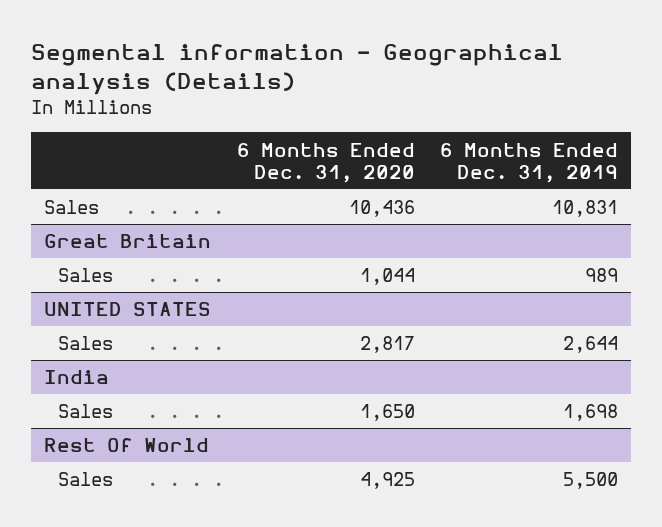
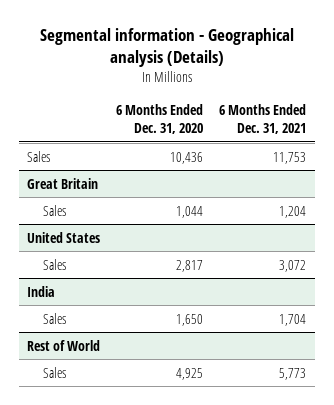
[440,142,619,183] 6 Months Ended Dec. 31, 2019 -> none
none -> [219,103,307,135] 6 Months Ended Dec. 31, 2021
[43,302,211,317] UNITED STATES -> [27,231,101,243] United States
[43,438,209,453] Rest Of World -> [27,339,101,351] Rest of World

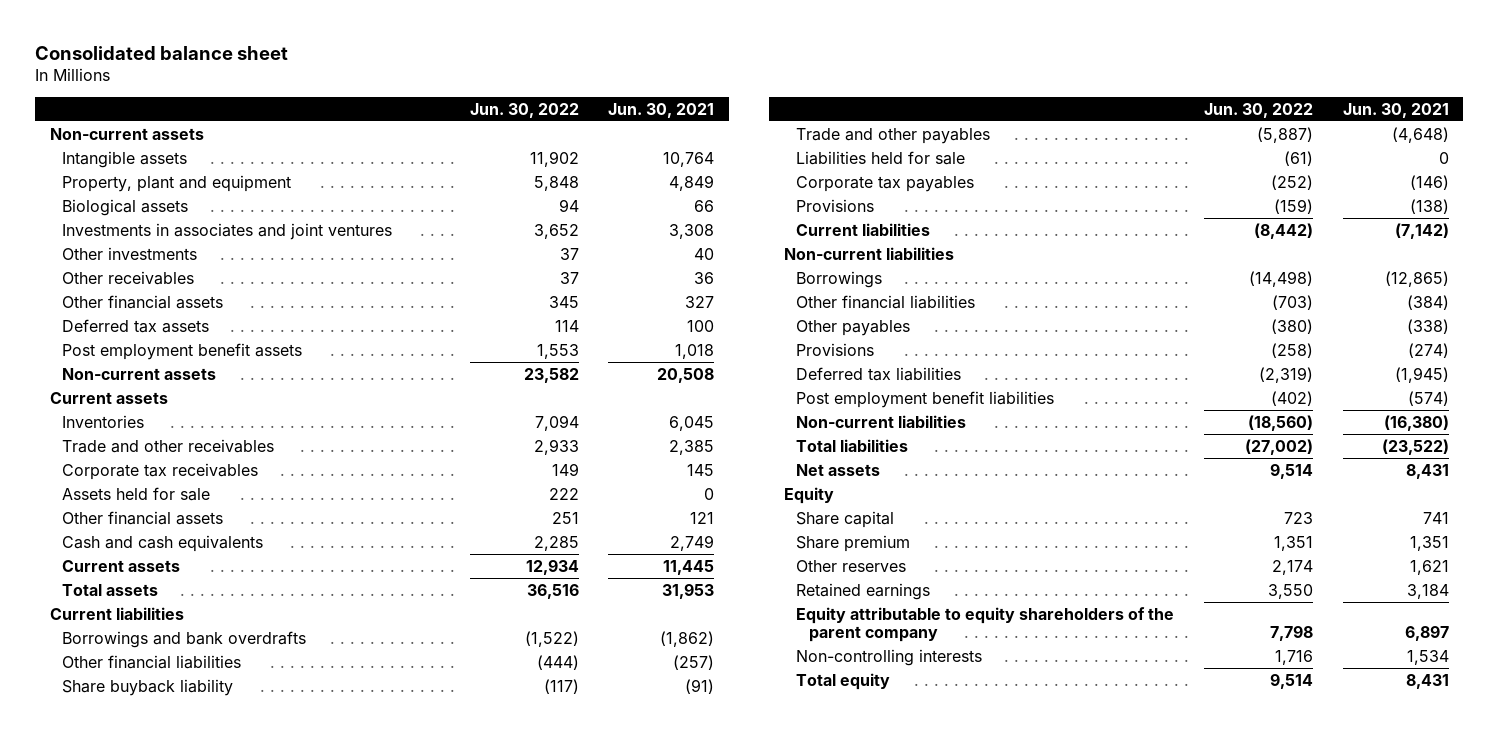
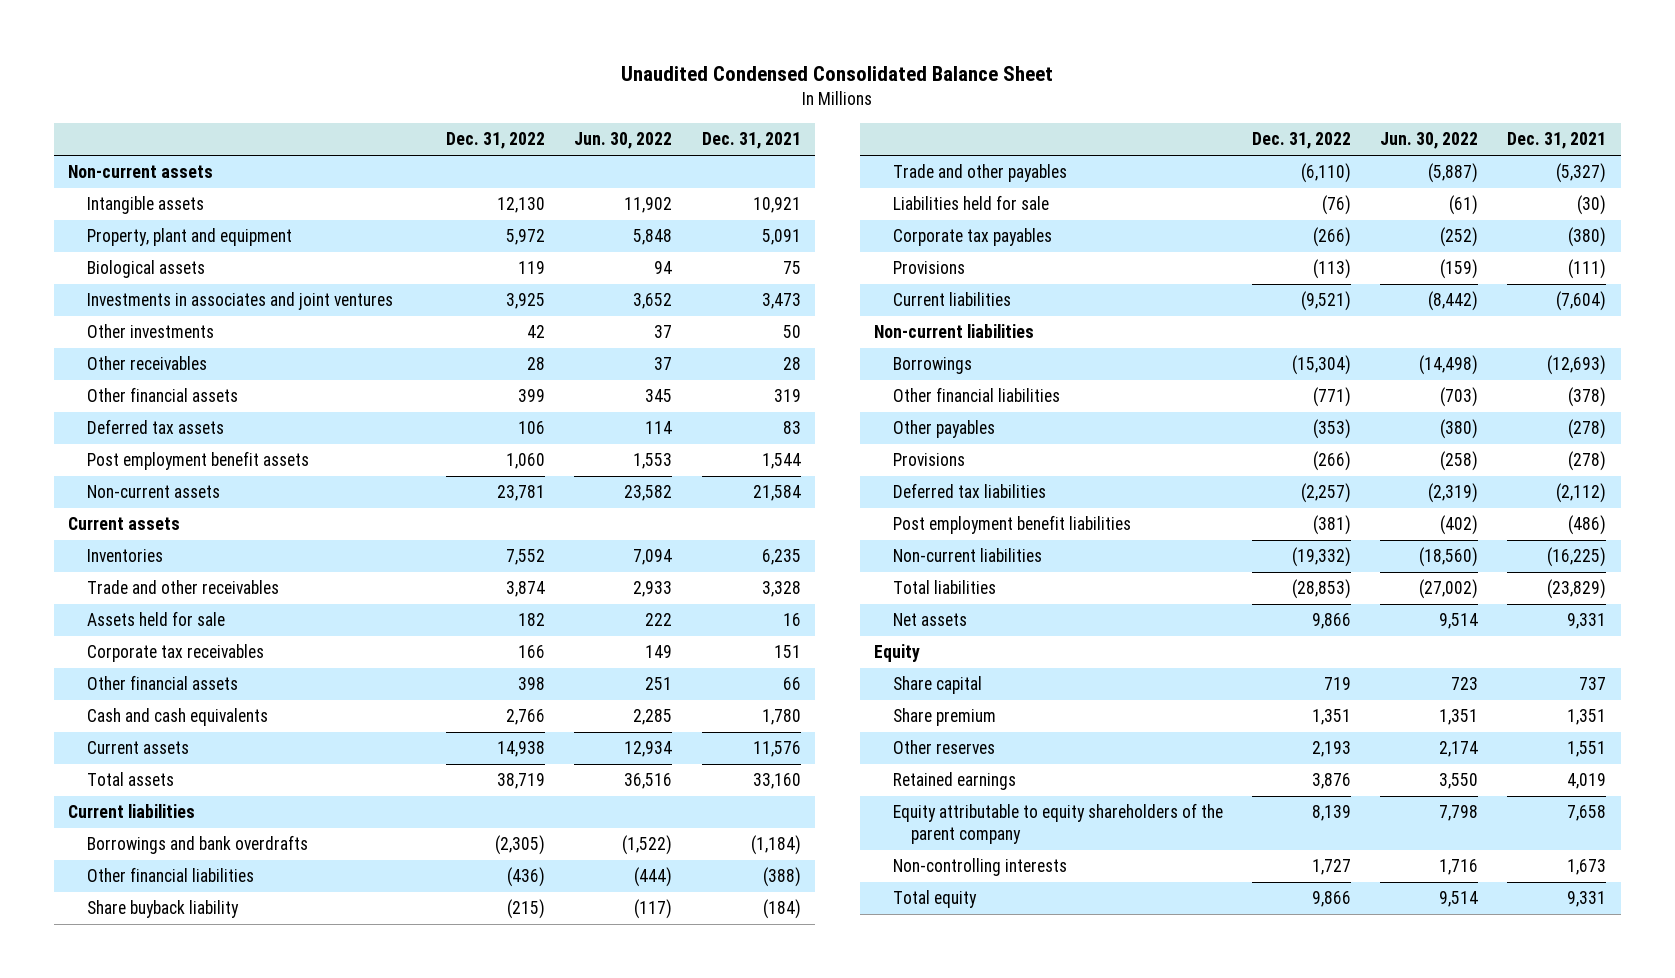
[34,45,288,60] Consolidated balance sheet -> [621,66,1054,82] Unaudited Condensed Consolidated Balance Sheet
[608,102,715,118] Jun. 30, 2021 -> none
none -> [446,132,546,150] Dec. 31, 2022
none -> [701,132,801,150] Dec. 31, 2021
[62,462,259,480] Corporate tax receivables -> [87,644,265,663] Corporate tax receivables

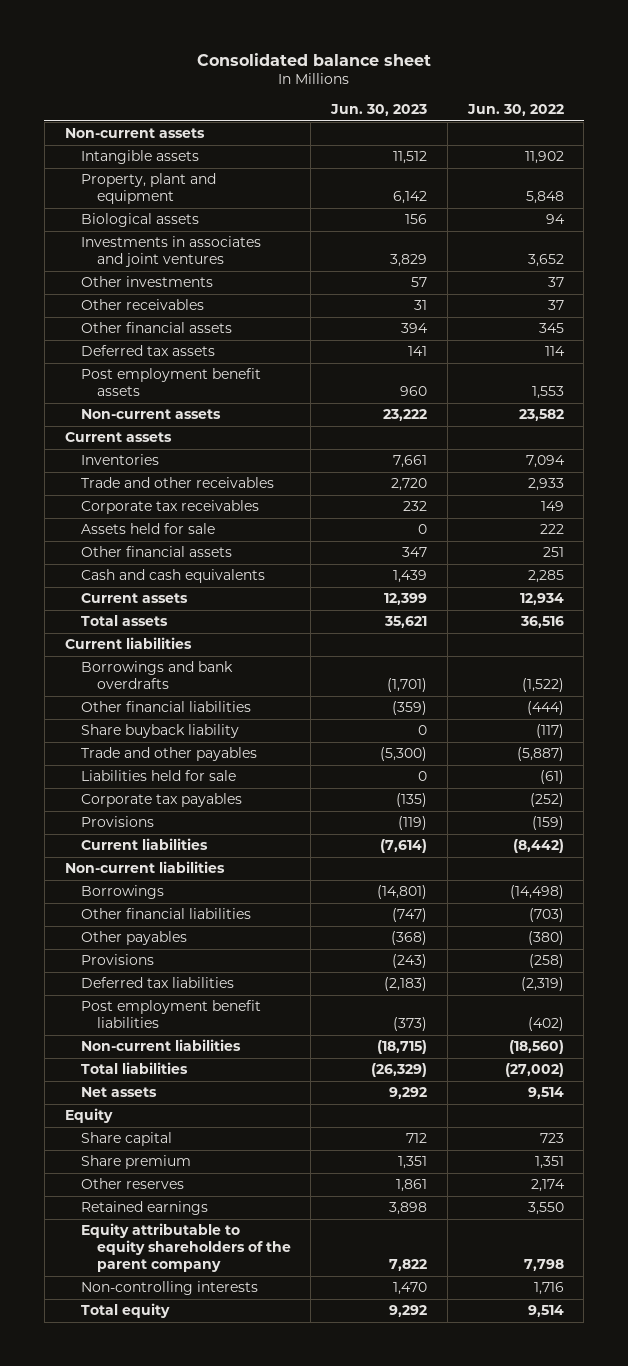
[621,66,1054,82] Unaudited Condensed Consolidated Balance Sheet -> [197,52,432,66] Consolidated balance sheet
[446,132,546,150] Dec. 31, 2022 -> none
[701,132,801,150] Dec. 31, 2021 -> none
none -> [330,104,428,117] Jun. 30, 2023
[87,611,226,627] Assets held for sale -> [80,523,215,535] Assets held for sale

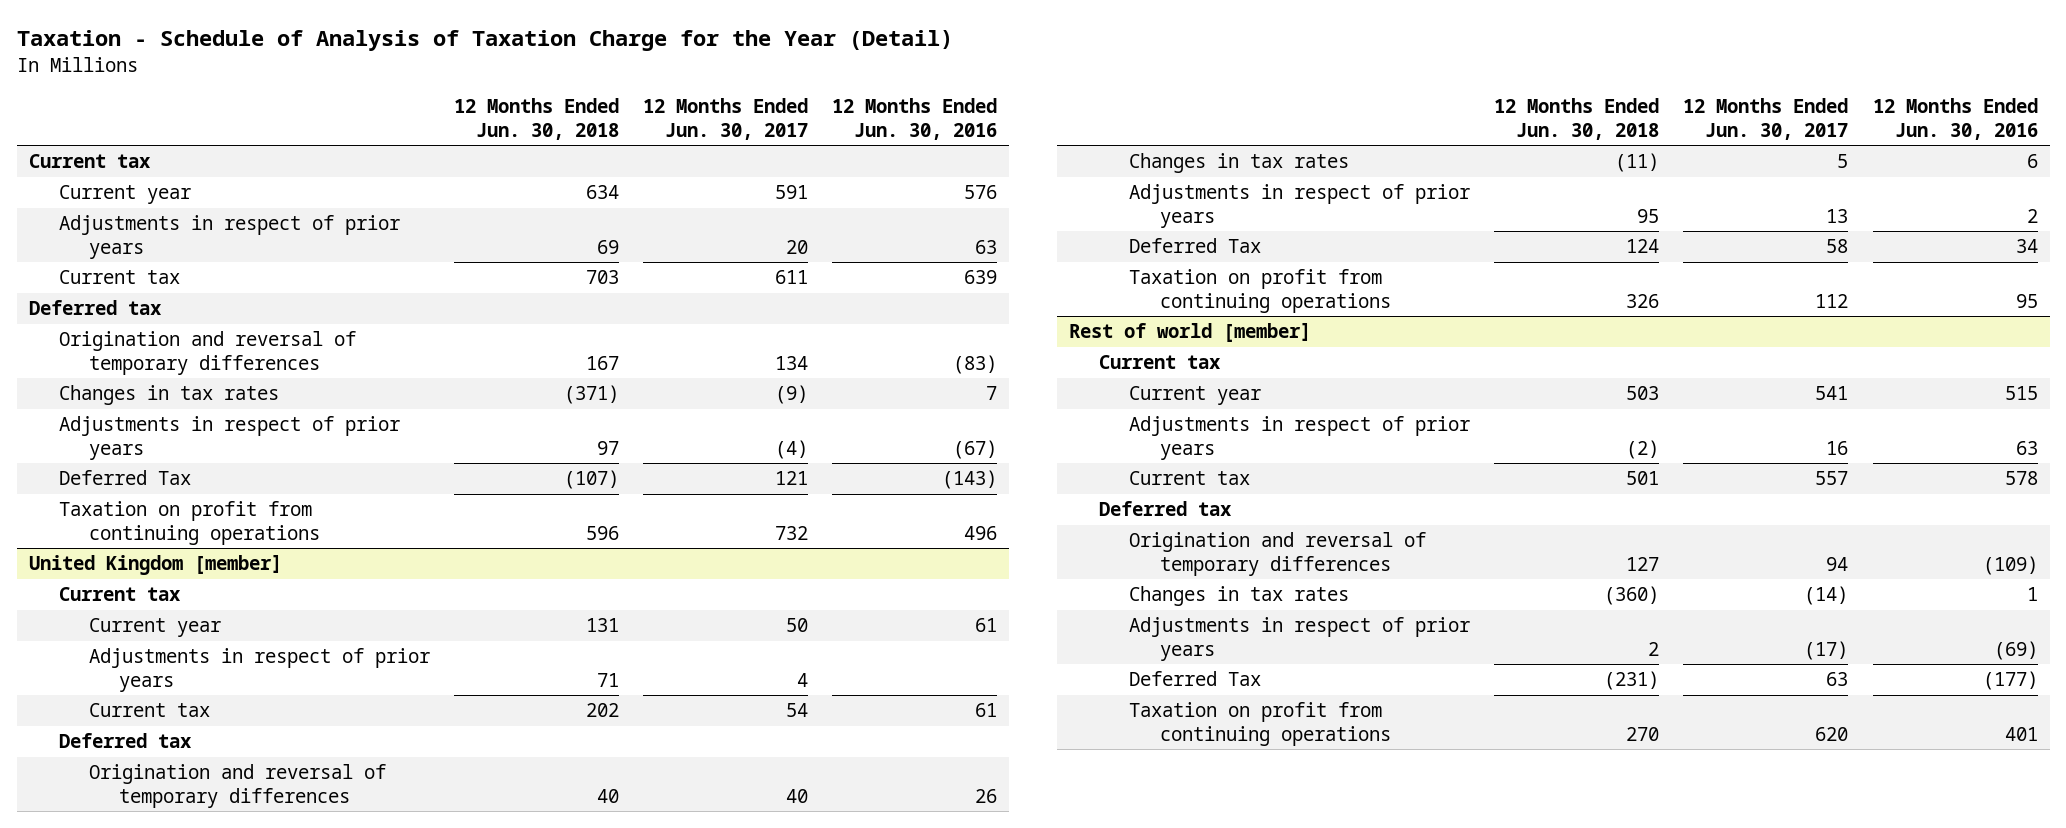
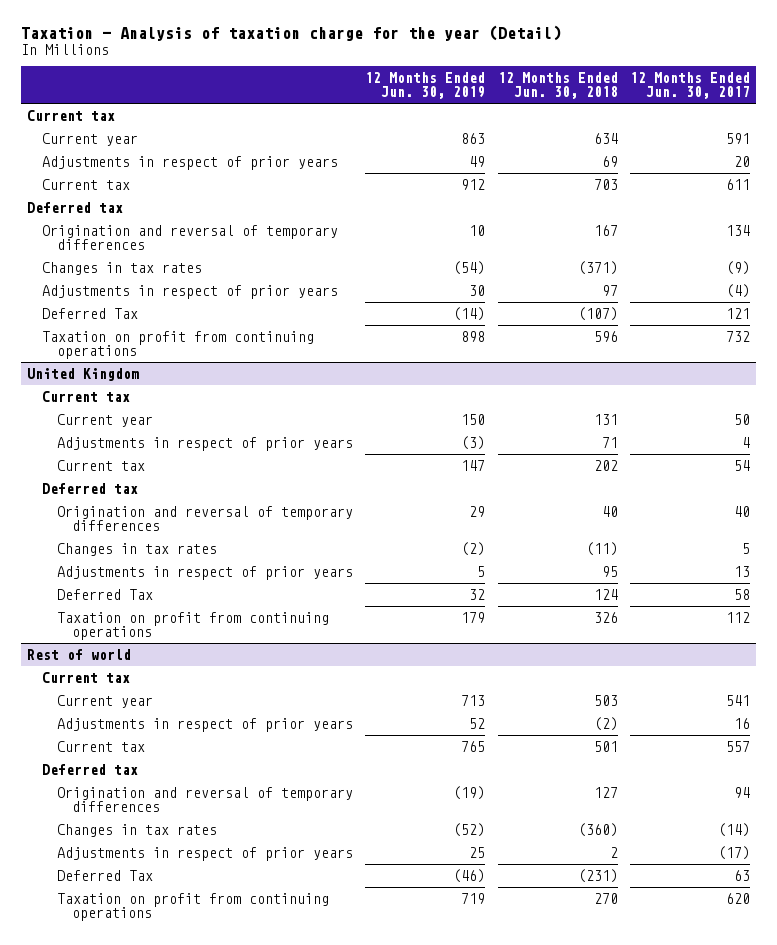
[16,30,953,52] Taxation - Schedule of Analysis of Taxation Charge for the Year (Detail) -> [20,24,561,41] Taxation - Analysis of taxation charge for the year (Detail)
[832,98,998,140] 12 Months Ended Jun. 30, 2016 -> none
none -> [365,72,486,100] 12 Months Ended Jun. 30, 2019
[28,555,282,576] United Kingdom [member] -> [27,367,140,381] United Kingdom
[1068,323,1311,343] Rest of world [member] -> [27,648,132,660] Rest of world

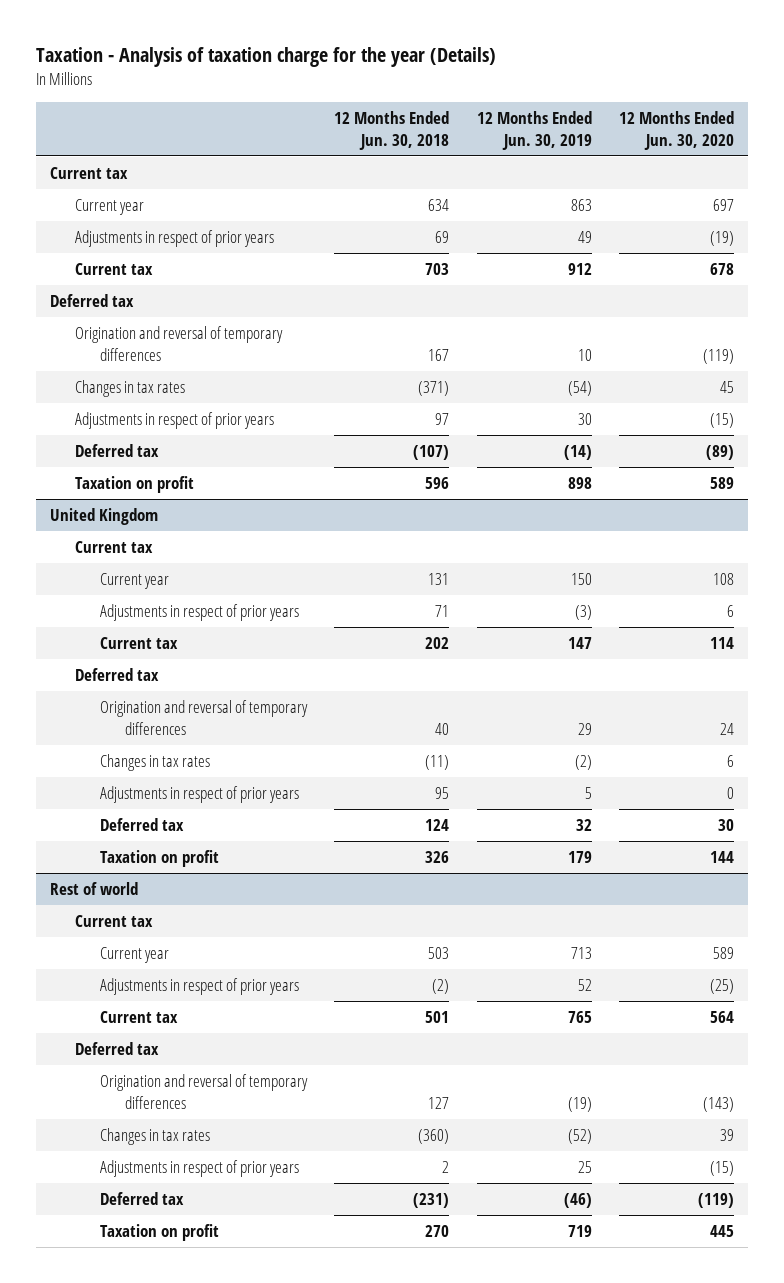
[20,24,561,41] Taxation - Analysis of taxation charge for the year (Detail) -> [35,47,496,68] Taxation - Analysis of taxation charge for the year (Details)
[630,72,751,100] 12 Months Ended Jun. 30, 2017 -> none
none -> [619,110,735,150] 12 Months Ended Jun. 30, 2020
[42,307,139,319] Deferred Tax -> [74,444,159,458] Deferred tax
[42,330,315,360] Taxation on profit from continuing operations -> [74,476,194,494] Taxation on profit
[57,588,154,600] Deferred Tax -> [99,818,184,832] Deferred tax
[57,611,330,641] Taxation on profit from continuing operations -> [99,850,219,868] Taxation on profit
[57,869,154,881] Deferred Tax -> [99,1192,184,1206] Deferred tax
[57,892,330,922] Taxation on profit from continuing operations -> [99,1224,219,1242] Taxation on profit

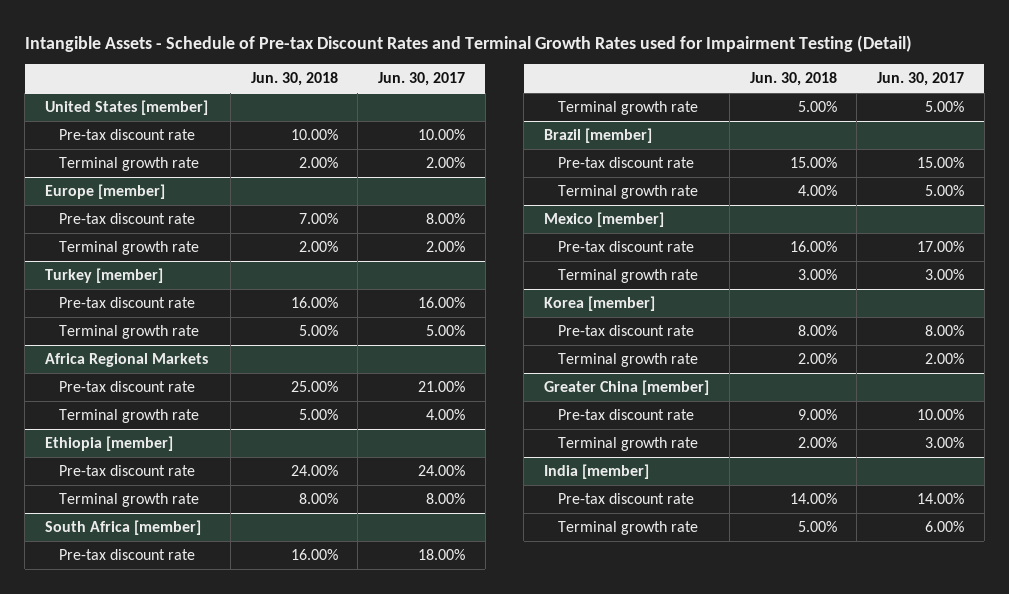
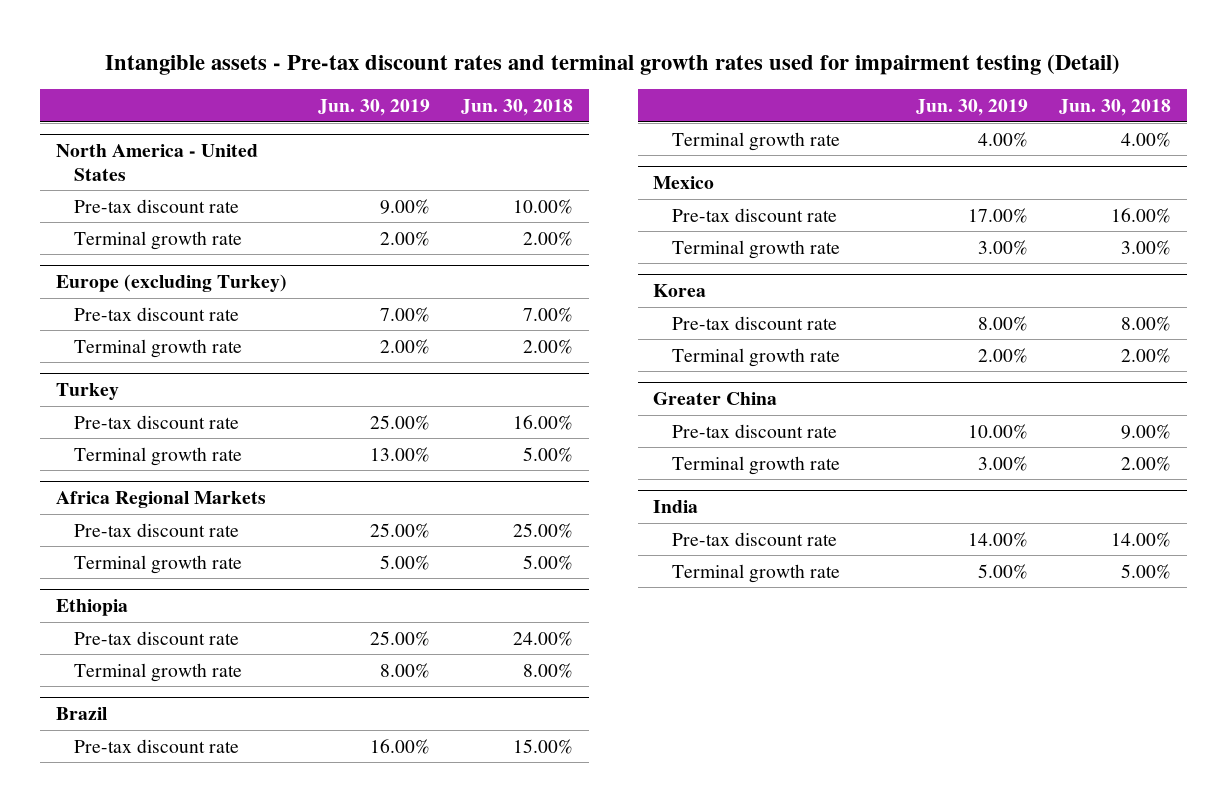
[24,34,912,52] Intangible Assets - Schedule of Pre-tax Discount Rates and Terminal Growth Rates used for Impairment Testing (Detail) -> [105,53,1121,75] Intangible assets - Pre-tax discount rates and terminal growth rates used for impairment testing (Detail)
[378,72,466,87] Jun. 30, 2017 -> none
none -> [317,98,430,116] Jun. 30, 2019
[45,100,209,116] United States [member] -> [55,144,258,181] North America - United States
[45,184,166,200] Europe [member] -> [55,274,287,293] Europe (excluding Turkey)
[45,268,164,284] Turkey [member] -> [55,383,119,401] Turkey
[45,436,174,452] Ethiopia [member] -> [55,599,128,617] Ethiopia
[45,520,202,536] South Africa [member] -> none
[59,549,196,561] Pre-tax discount rate -> none
[557,101,698,116] Terminal growth rate -> none
[543,128,652,144] Brazil [member] -> [55,707,107,721] Brazil
[543,212,664,228] Mexico [member] -> [653,176,715,190] Mexico
[543,296,655,312] Korea [member] -> [653,284,707,298] Korea
[543,380,709,396] Greater China [member] -> [653,392,778,406] Greater China
[543,464,649,480] India [member] -> [653,500,699,514] India

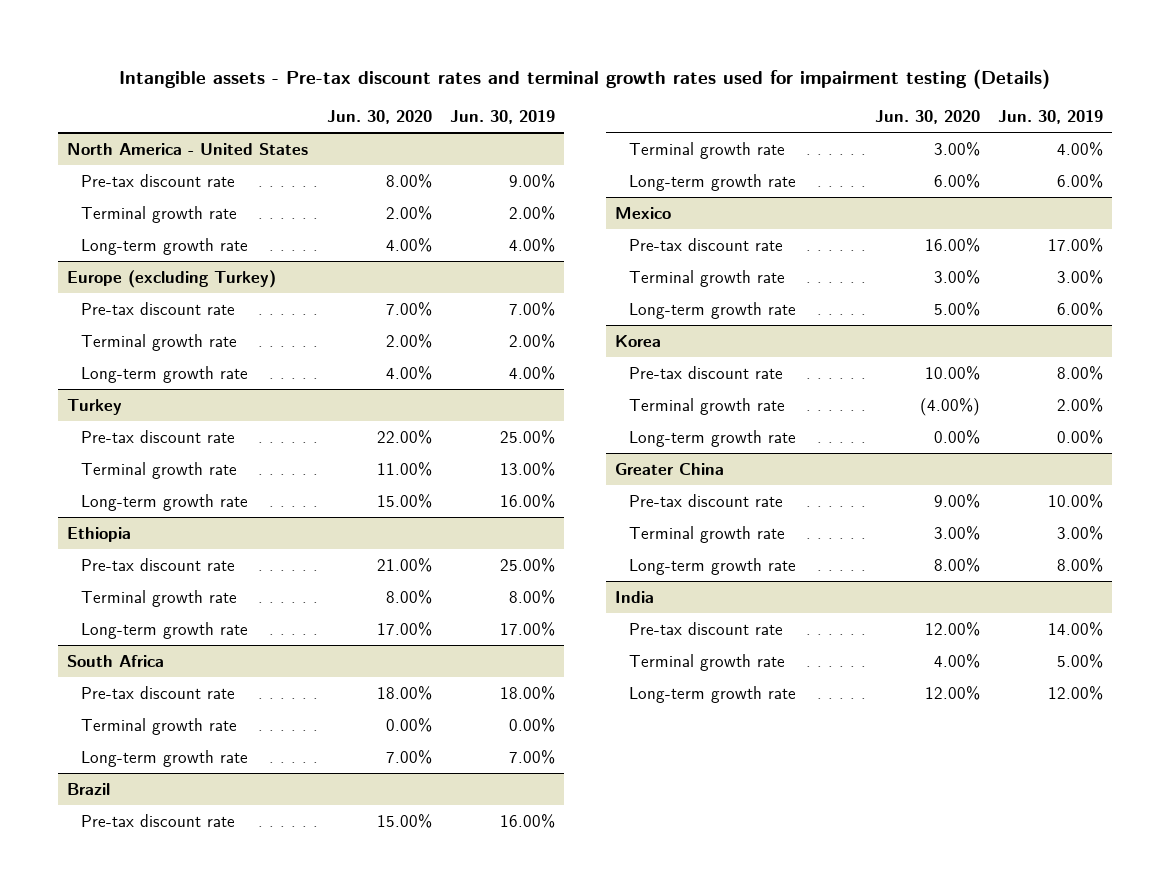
[105,53,1121,75] Intangible assets - Pre-tax discount rates and terminal growth rates used for impairment testing (Detail) -> [119,69,1051,90] Intangible assets - Pre-tax discount rates and terminal growth rates used for impairment testing (Details)
[461,98,574,116] Jun. 30, 2018 -> none
none -> [326,110,432,125] Jun. 30, 2020
none -> [80,237,248,255] Long-term growth rate
none -> [80,365,248,383] Long-term growth rate
[55,491,266,509] Africa Regional Markets -> none
[74,522,240,537] Pre-tax discount rate -> none
[74,554,243,574] Terminal growth rate -> none
none -> [80,493,248,511] Long-term growth rate
none -> [80,621,248,639] Long-term growth rate
none -> [67,654,165,667] South Africa
none -> [80,685,235,699] Pre-tax discount rate
none -> [80,717,237,735] Terminal growth rate
none -> [80,749,248,767] Long-term growth rate
none -> [628,173,796,191] Long-term growth rate
none -> [628,301,796,319] Long-term growth rate
none -> [628,429,796,447] Long-term growth rate
none -> [628,557,796,575] Long-term growth rate
none -> [628,685,796,703] Long-term growth rate

